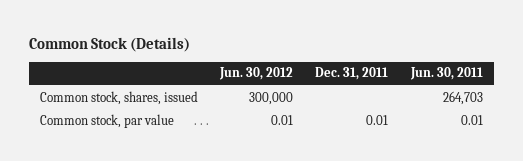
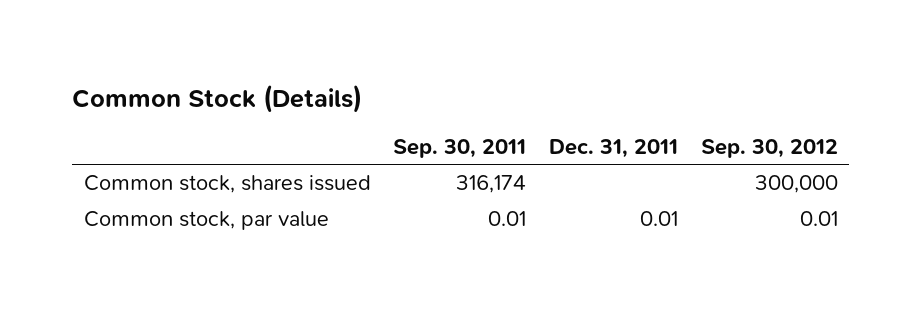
[219,67,294,81] Jun. 30, 2012 -> none
[409,67,483,81] Jun. 30, 2011 -> none
none -> [393,138,527,158] Sep. 30, 2011
none -> [700,138,838,158] Sep. 30, 2012
[40,90,199,105] Common stock, shares, issued -> [83,175,371,194] Common stock, shares issued

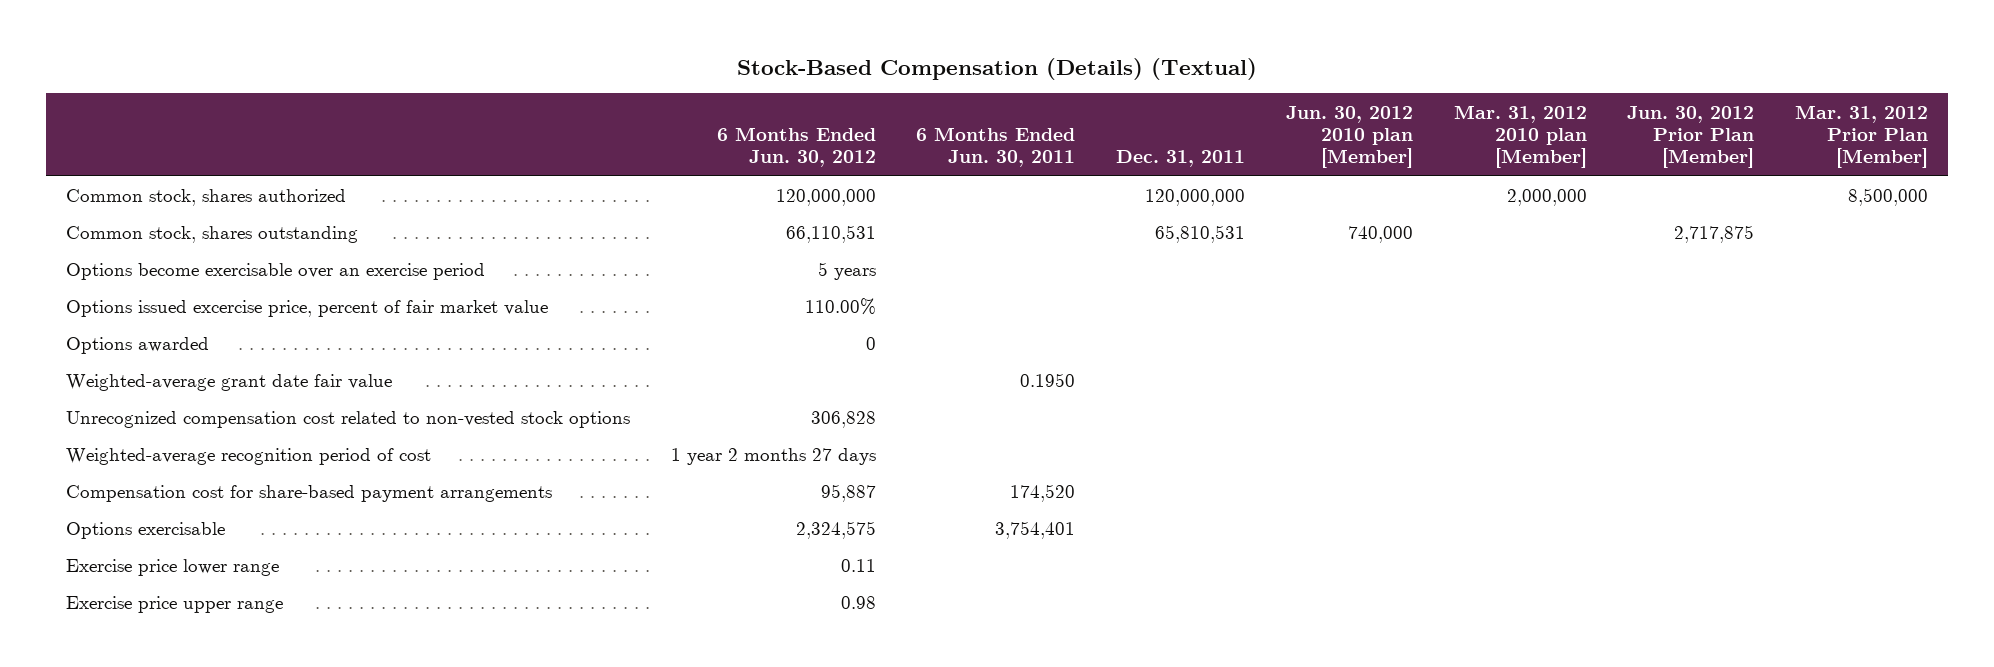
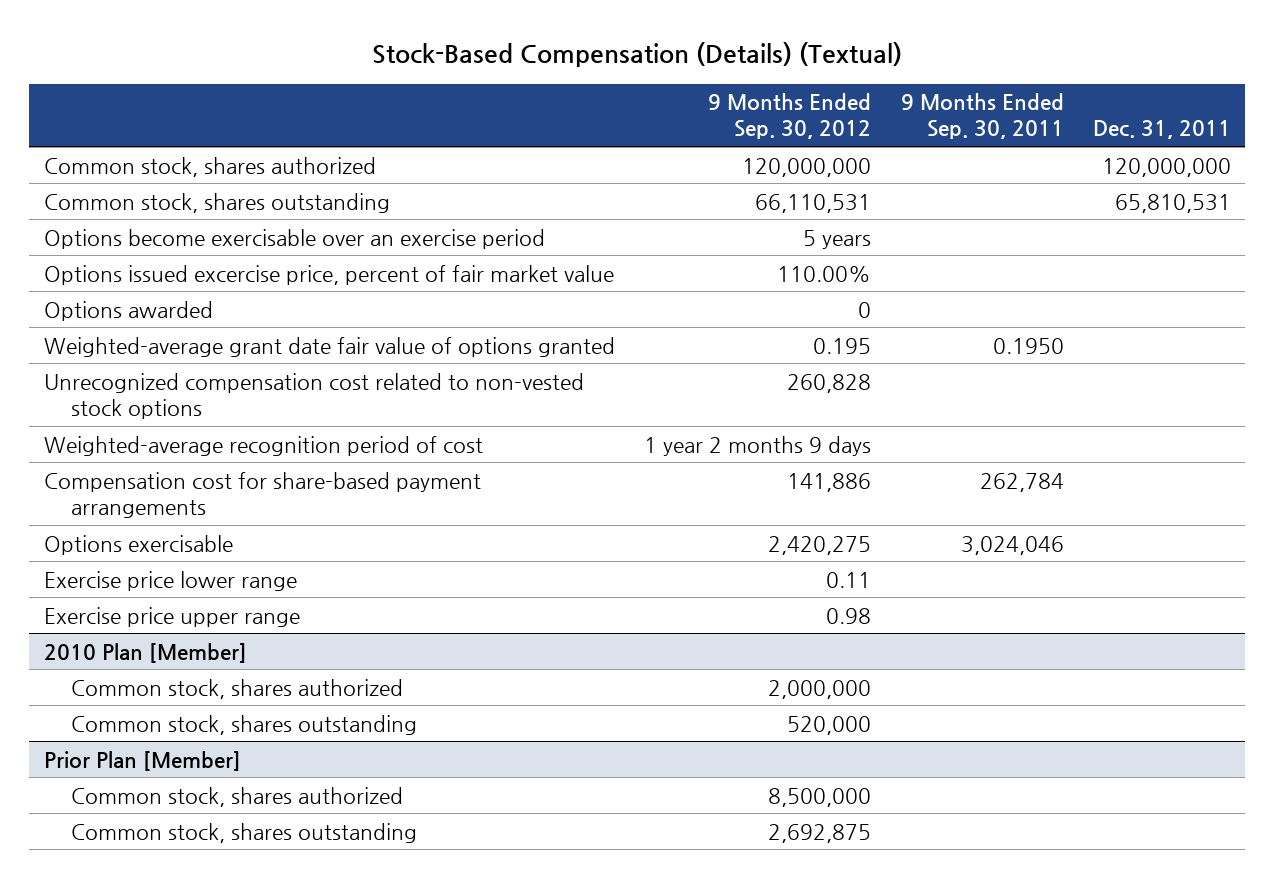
[716,126,876,168] 6 Months Ended Jun. 30, 2012 -> none
[916,126,1076,168] 6 Months Ended Jun. 30, 2011 -> none
[1285,105,1413,169] Jun. 30, 2012 2010 plan [Member] -> none
[1453,104,1587,169] Mar. 31, 2012 2010 plan [Member] -> none
[1627,105,1755,169] Jun. 30, 2012 Prior Plan [Member] -> none
[1795,104,1929,169] Mar. 31, 2012 Prior Plan [Member] -> none
none -> [708,93,872,140] 9 Months Ended Sep. 30, 2012
none -> [900,93,1064,140] 9 Months Ended Sep. 30, 2011
[66,374,393,392] Weighted-average grant date fair value -> [44,336,616,357] Weighted-average grant date fair value of options granted
none -> [44,642,248,663] 2010 Plan [Member]
none -> [70,678,403,699] Common stock, shares authorized
none -> [70,714,417,735] Common stock, shares outstanding
none -> [44,750,242,771] Prior Plan [Member]
none -> [70,786,403,807] Common stock, shares authorized
none -> [70,822,417,843] Common stock, shares outstanding

